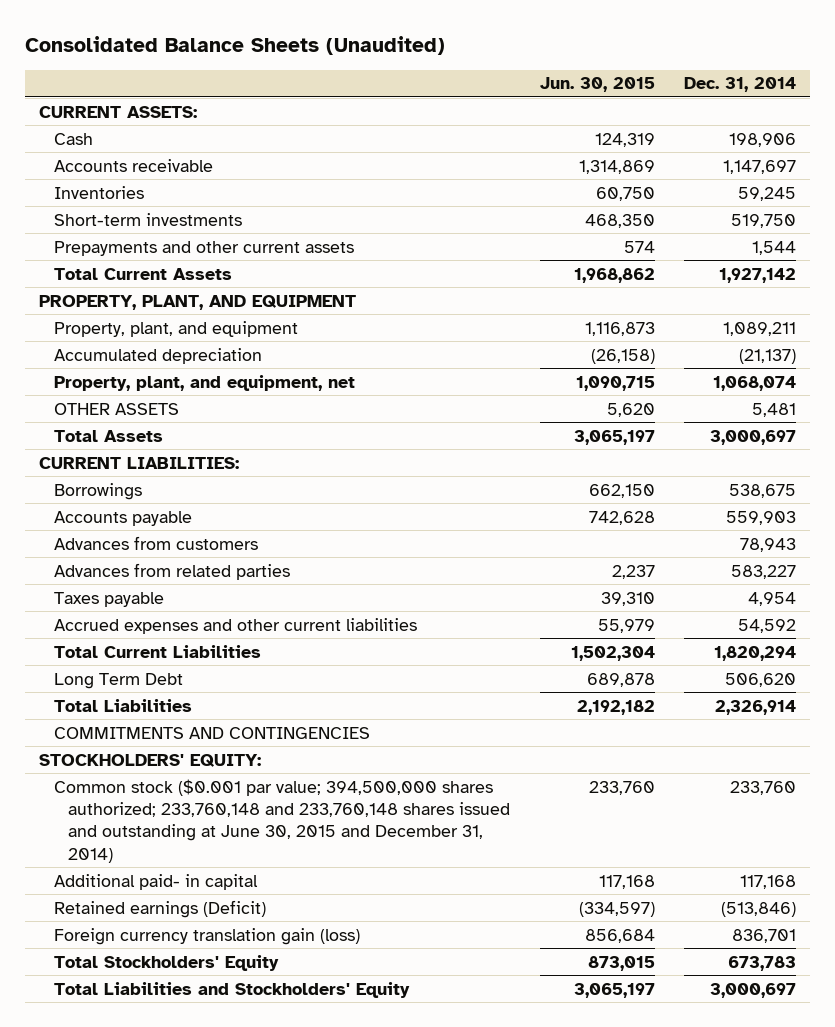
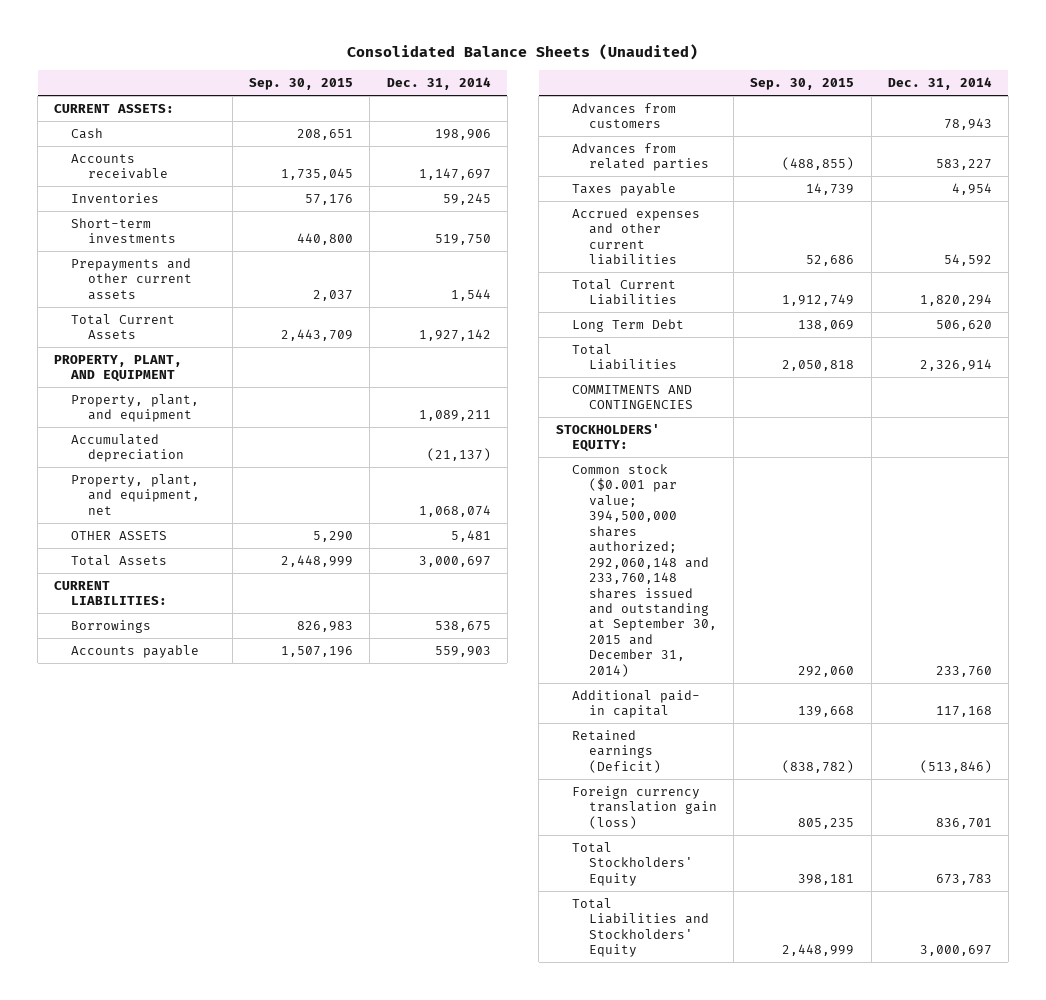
[539,77,655,93] Jun. 30, 2015 -> none
none -> [249,77,354,90] Sep. 30, 2015
[53,778,511,863] Common stock ($0.001 par value; 394,500,000 shares authorized; 233,760,148 and 233,760,148 shares issued and outstanding at June 30, 2015 and December 31, 2014) -> [572,463,718,677] Common stock ($0.001 par value; 394,500,000 shares authorized; 292,060,148 and 233,760,148 shares issued and outstanding at September 30, 2015 and December 31, 2014)

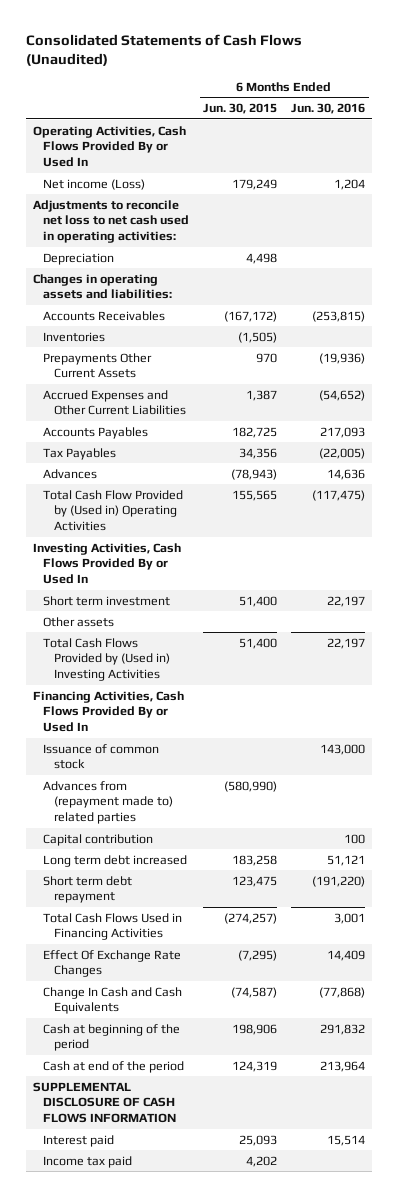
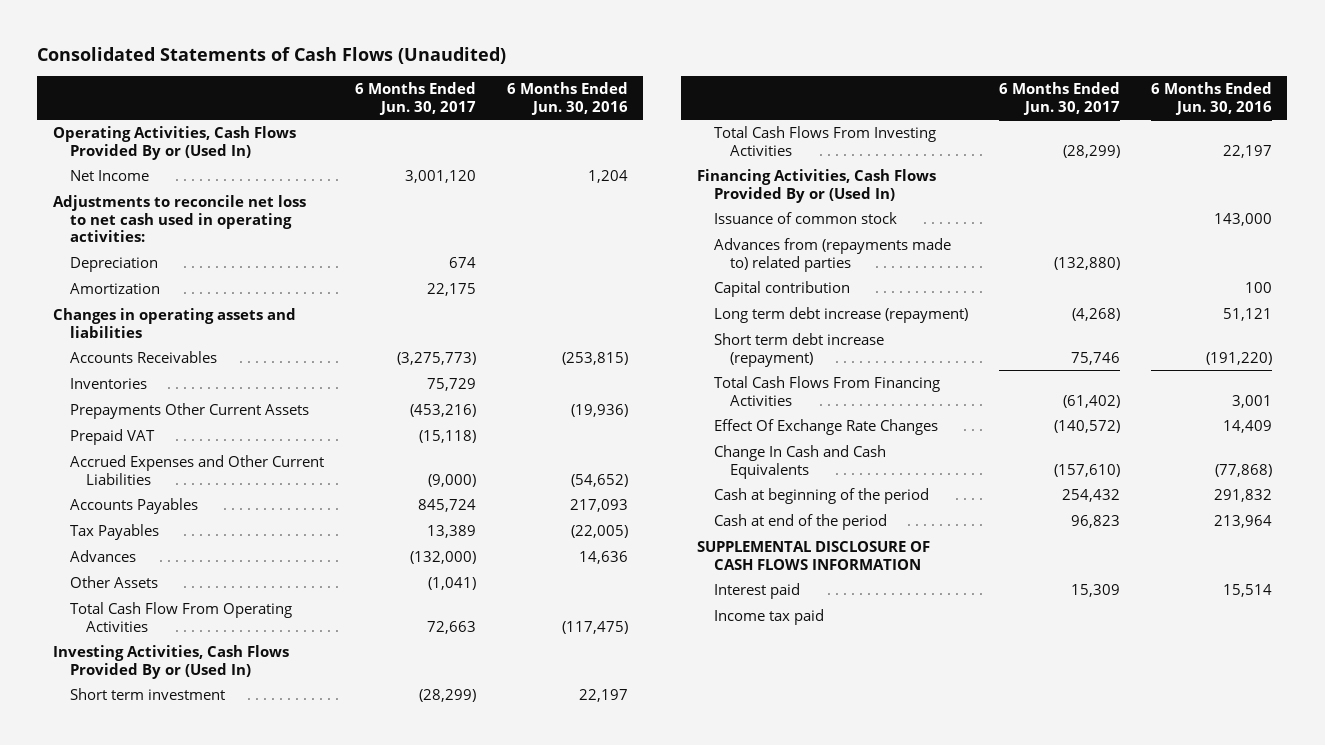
[203,103,278,115] Jun. 30, 2015 -> none
none -> [354,82,476,115] 6 Months Ended Jun. 30, 2017
[32,125,186,168] Operating Activities, Cash Flows Provided By or Used In -> [52,126,296,160] Operating Activities, Cash Flows Provided By or (Used In)
[43,178,146,190] Net income (Loss) -> [69,170,149,182] Net Income
none -> [69,283,160,295] Amortization
[32,273,173,300] Changes in operating assets and liabilities: -> [52,308,296,338] Changes in operating assets and liabilities
none -> [69,429,155,446] Prepaid VAT
none -> [69,576,158,589] Other Assets
[43,489,184,532] Total Cash Flow Provided by (Used in) Operating Activities -> [69,602,292,632] Total Cash Flow From Operating Activities
[32,542,181,585] Investing Activities, Cash Flows Provided By or Used In -> [52,645,289,679] Investing Activities, Cash Flows Provided By or (Used In)
[43,616,115,627] Other assets -> none
[43,637,170,682] Total Cash Flows Provided by (Used in) Investing Activities -> [713,126,936,156] Total Cash Flows From Investing Activities
[32,690,184,733] Financing Activities, Cash Flows Provided By or Used In -> [696,169,936,203] Financing Activities, Cash Flows Provided By or (Used In)
[43,780,173,825] Advances from (repayment made to) related parties -> [713,238,951,272] Advances from (repayments made to) related parties
[43,854,188,867] Long term debt increased -> [713,307,968,324] Long term debt increase (repayment)
[43,875,133,904] Short term debt repayment -> [713,333,884,367] Short term debt increase (repayment)
[43,912,183,941] Total Cash Flows Used in Financing Activities -> [713,376,940,406] Total Cash Flows From Financing Activities

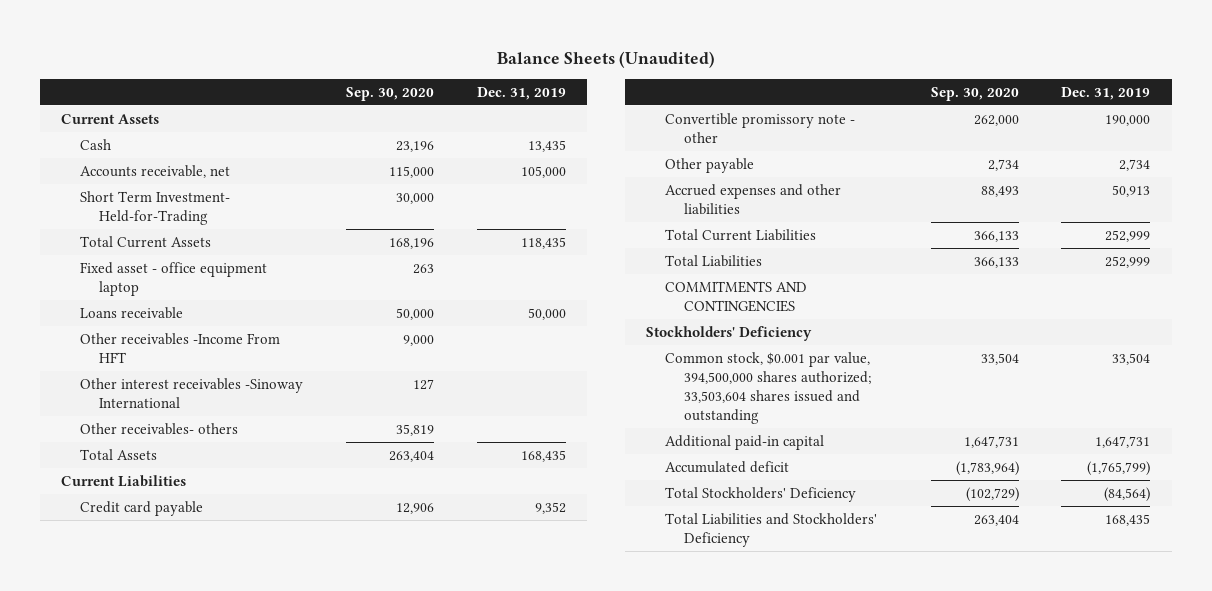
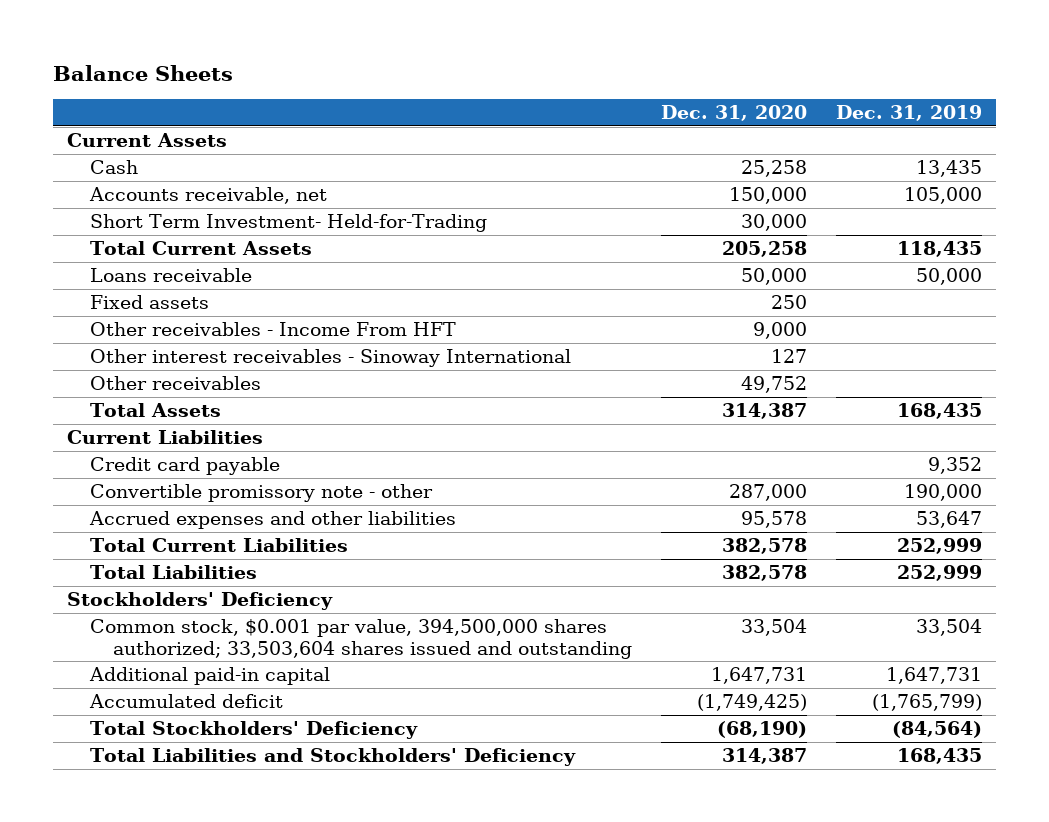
[496,50,715,68] Balance Sheets (Unaudited) -> [52,65,233,82] Balance Sheets
[345,86,434,101] Sep. 30, 2020 -> none
none -> [660,105,807,122] Dec. 31, 2020
[80,261,268,296] Fixed asset - office equipment laptop -> none
none -> [90,294,210,309] Fixed assets
[80,332,281,363] Other receivables -Income From HFT -> [90,321,457,336] Other receivables - Income From HFT
[80,377,304,408] Other interest receivables -Sinoway International -> [90,348,572,367] Other interest receivables - Sinoway International
[80,422,239,435] Other receivables- others -> [90,375,262,390] Other receivables
[664,157,754,173] Other payable -> none
[1112,184,1151,197] 50,913 -> [915,510,982,528] 53,647
[664,280,807,312] COMMITMENTS AND CONTINGENCIES -> none

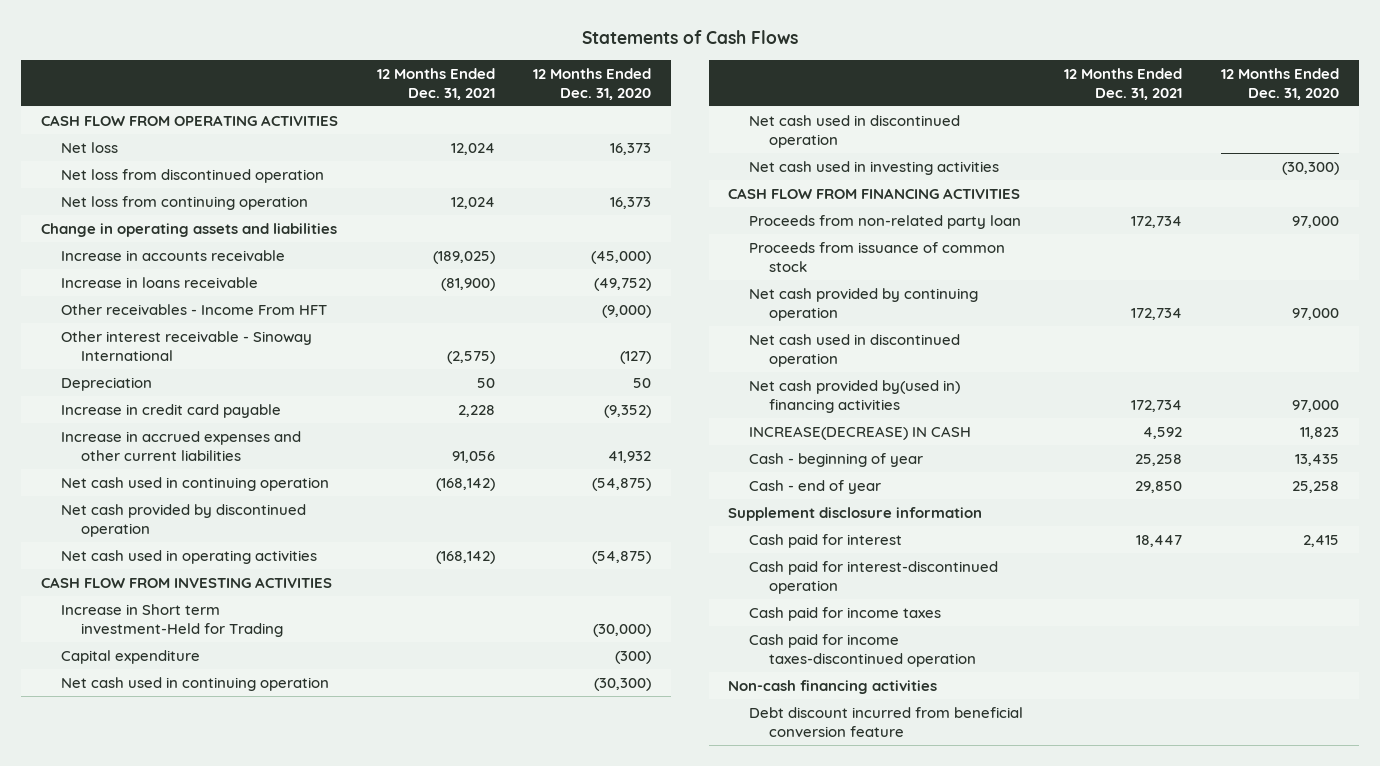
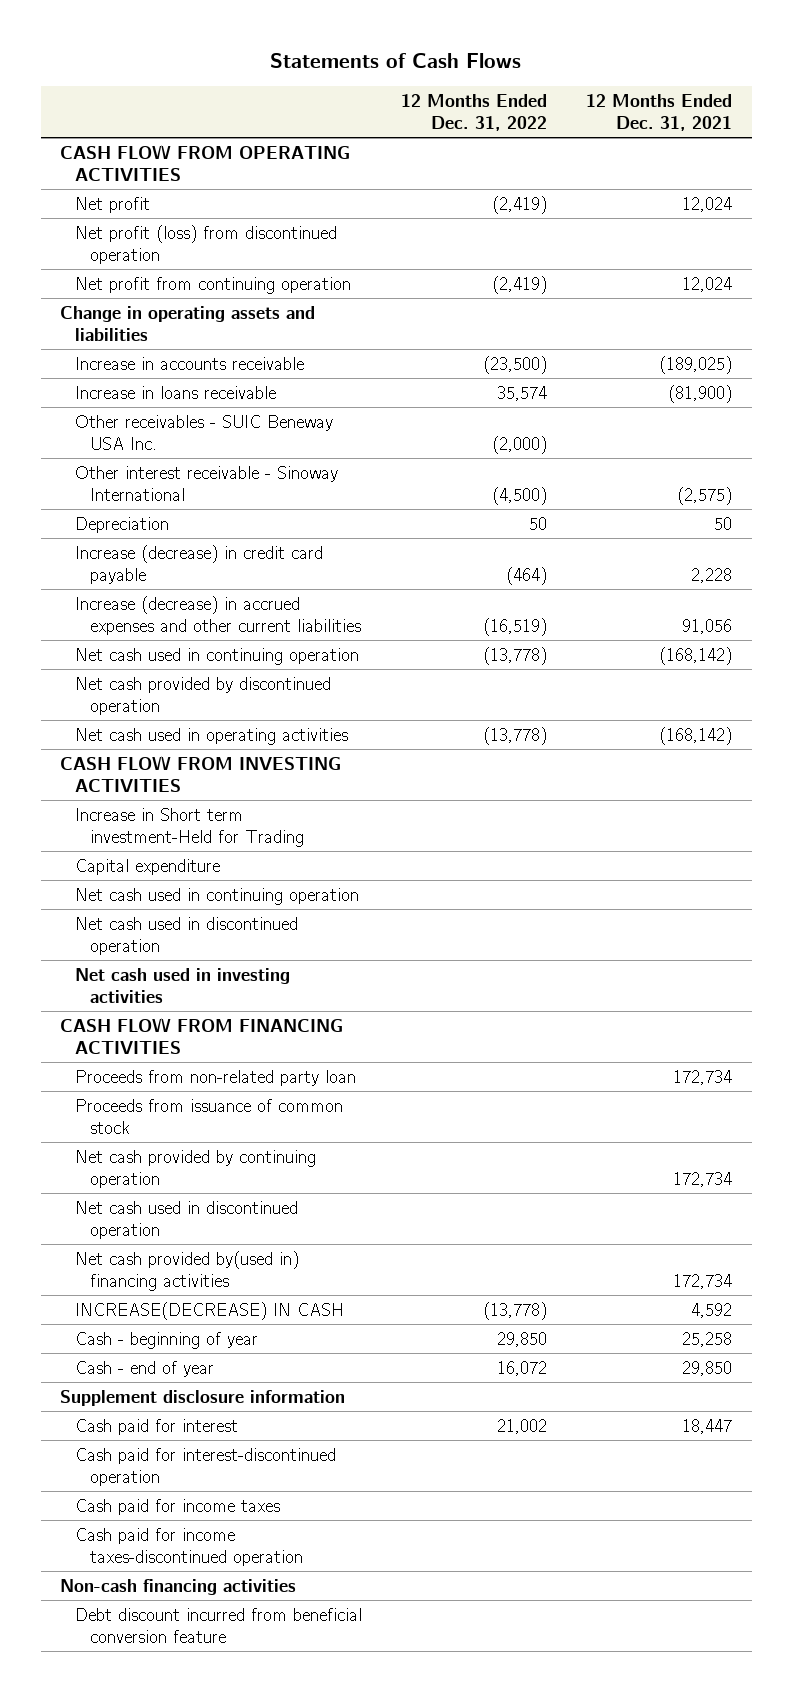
[533,67,652,100] 12 Months Ended Dec. 31, 2020 -> none
none -> [401,93,548,131] 12 Months Ended Dec. 31, 2022
[60,141,118,153] Net loss -> [75,196,151,213] Net profit
[60,168,324,183] Net loss from discontinued operation -> [75,224,338,264] Net profit (loss) from discontinued operation
[60,195,308,210] Net loss from continuing operation -> [75,276,352,294] Net profit from continuing operation
[60,303,327,315] Other receivables - Income From HFT -> none
none -> [75,414,334,450] Other receivables - SUIC Beneway USA Inc.
[60,403,281,418] Increase in credit card payable -> [75,544,324,584] Increase (decrease) in credit card payable
[60,430,301,461] Increase in accrued expenses and other current liabilities -> [75,595,362,635] Increase (decrease) in accrued expenses and other current liabilities

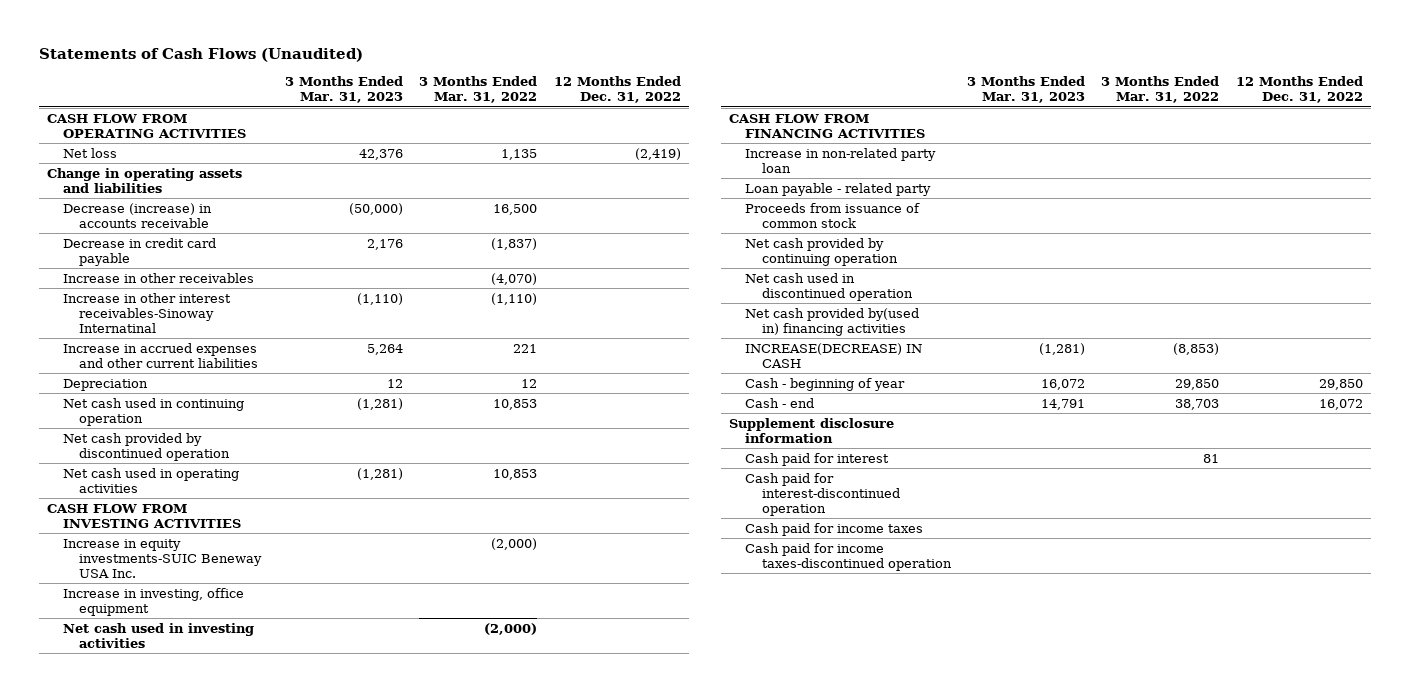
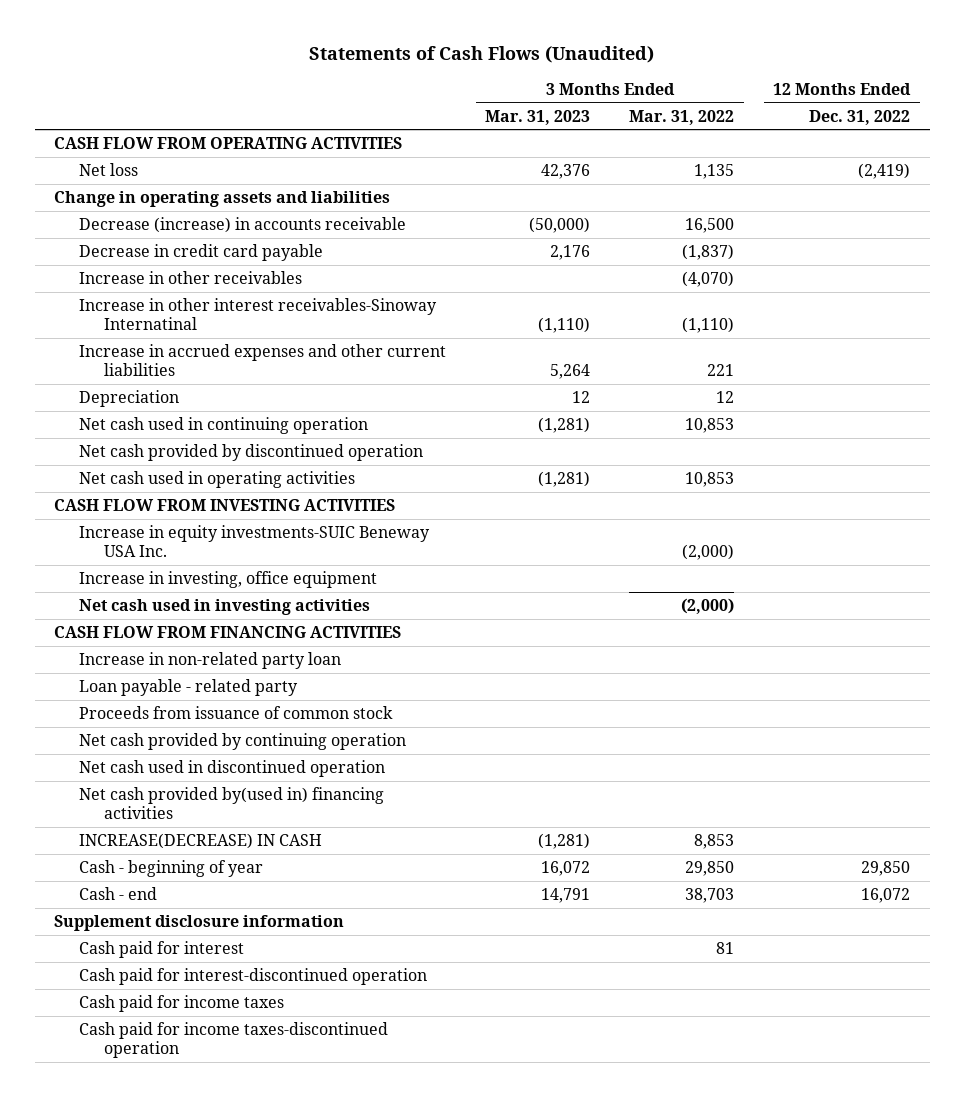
[1173,342,1220,355] (8,853) -> [694,834,735,850] 8,853

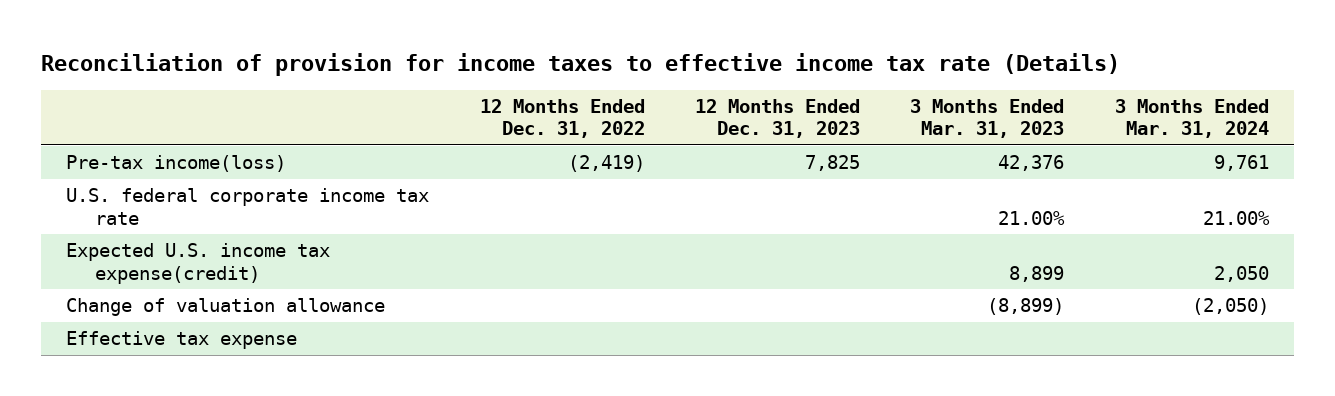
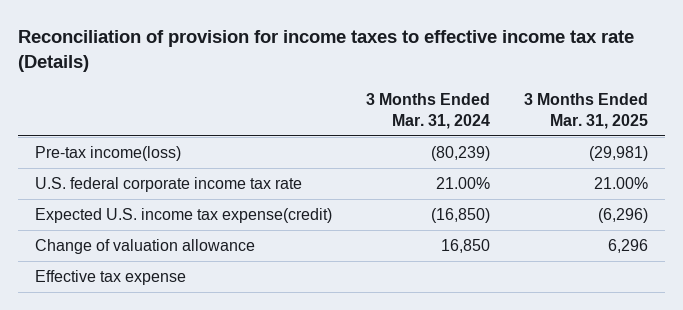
[479,99,645,139] 12 Months Ended Dec. 31, 2022 -> none
[694,99,860,139] 12 Months Ended Dec. 31, 2023 -> none
[910,99,1065,139] 3 Months Ended Mar. 31, 2023 -> none
none -> [524,93,649,129] 3 Months Ended Mar. 31, 2025
[1213,155,1269,172] 9,761 -> [430,146,490,162] (80,239)
[1213,265,1269,282] 2,050 -> [430,208,490,224] (16,850)
[1191,298,1269,316] (2,050) -> [440,239,490,254] 16,850

